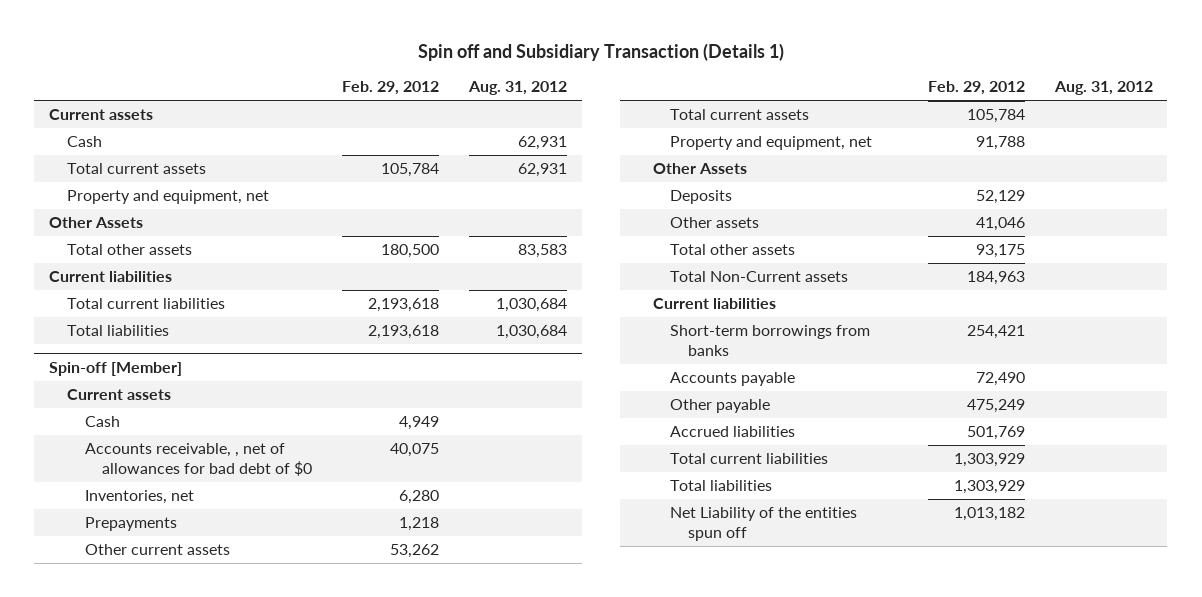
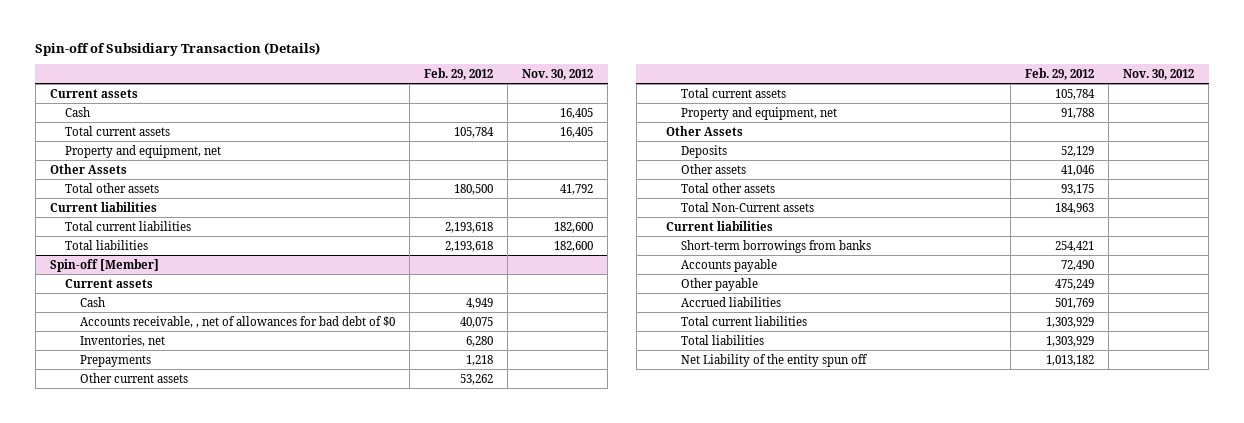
[417,42,784,61] Spin off and Subsidiary Transaction (Details 1) -> [35,41,321,56] Spin-off of Subsidiary Transaction (Details)
[467,81,567,96] Aug. 31, 2012 -> none
none -> [522,68,594,80] Nov. 30, 2012
[670,506,858,541] Net Liability of the entities spun off -> [680,353,868,367] Net Liability of the entity spun off

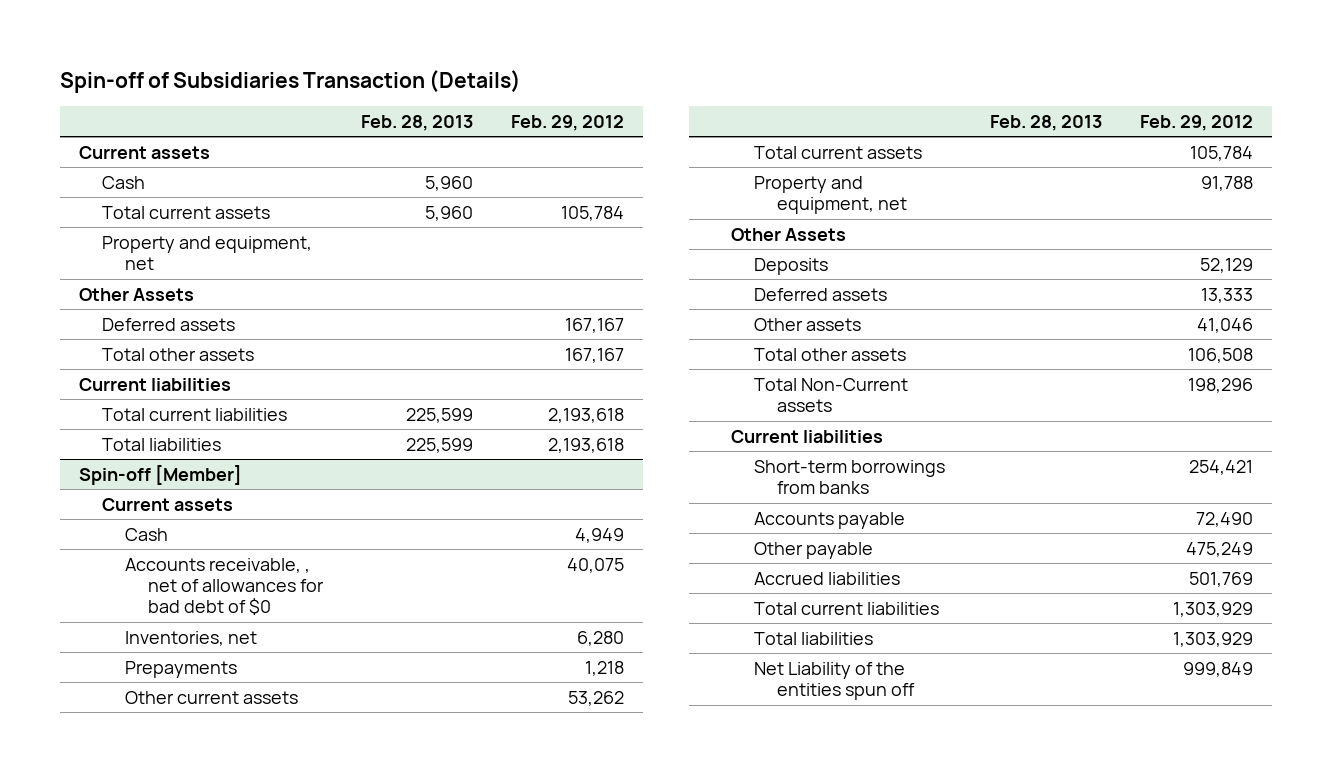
[35,41,321,56] Spin-off of Subsidiary Transaction (Details) -> [59,69,521,93] Spin-off of Subsidiaries Transaction (Details)
[522,68,594,80] Nov. 30, 2012 -> none
none -> [360,114,473,131] Feb. 28, 2013
none -> [101,317,235,331] Deferred assets
[454,183,494,195] 180,500 -> [564,347,624,363] 167,167
none -> [753,287,887,301] Deferred assets
[1061,183,1095,195] 93,175 -> [1187,347,1253,363] 106,508
[1055,202,1095,214] 184,963 -> [1187,377,1253,393] 198,296
[680,353,868,367] Net Liability of the entity spun off -> [753,661,915,701] Net Liability of the entities spun off
[1046,354,1095,366] 1,013,182 -> [1182,661,1253,677] 999,849

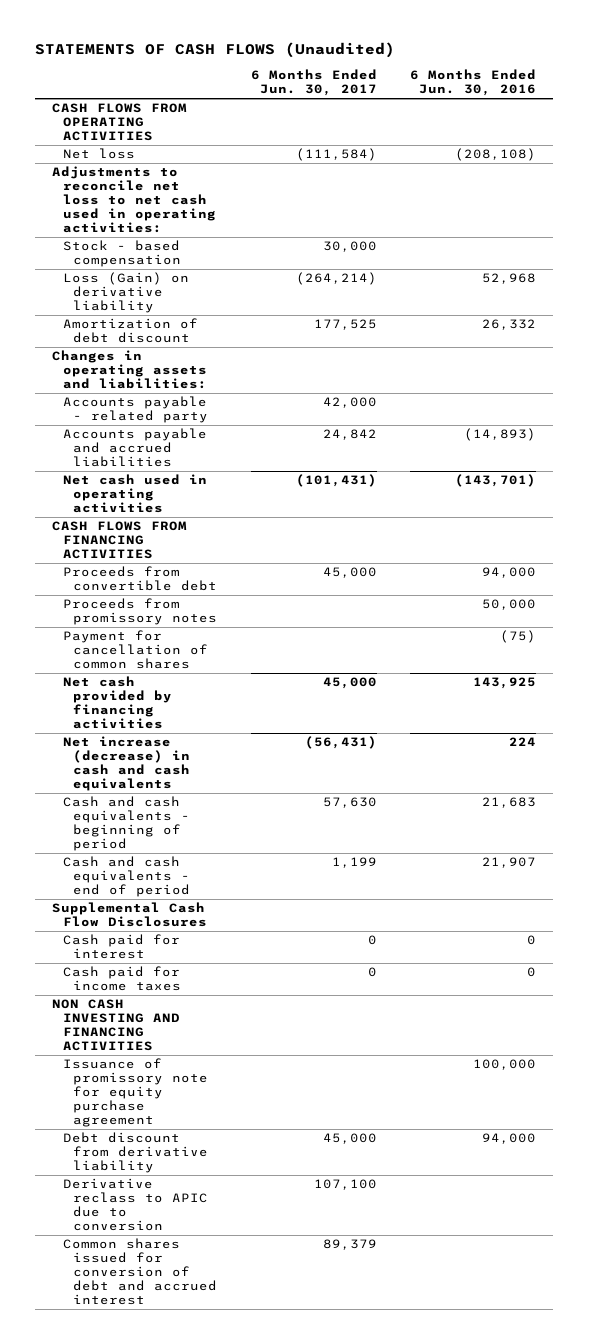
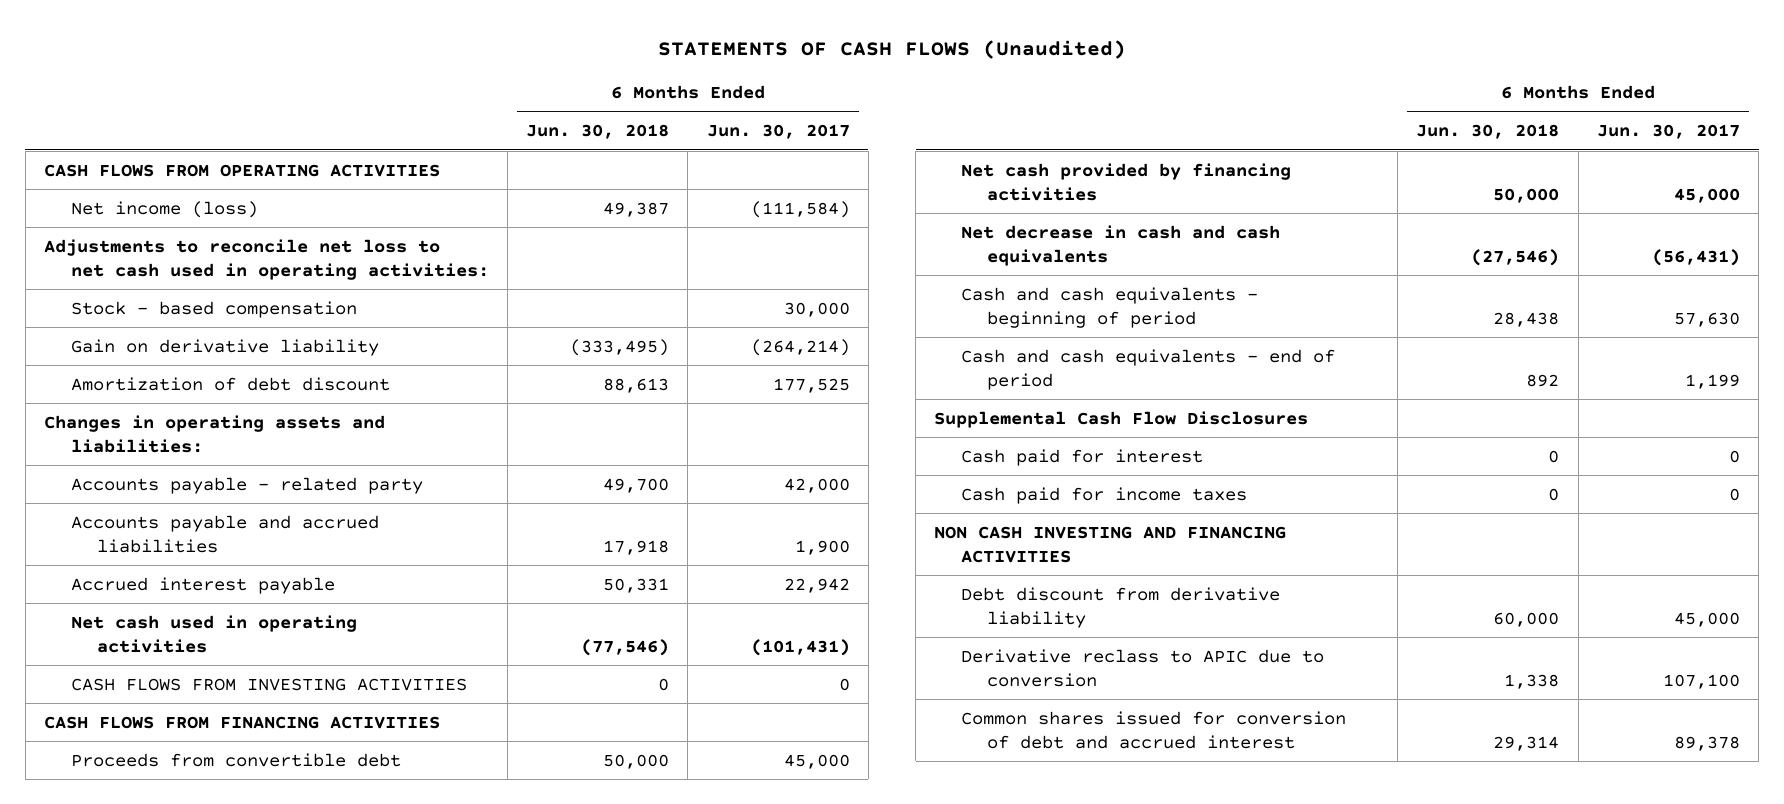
[410,69,537,97] 6 Months Ended Jun. 30, 2016 -> none
none -> [526,124,670,140] Jun. 30, 2018
[62,148,135,160] Net loss -> [70,200,258,218] Net income (loss)
[62,272,189,314] Loss (Gain) on derivative liability -> [70,338,379,356] Gain on derivative liability
[322,429,377,441] 24,842 -> [794,539,850,555] 1,900
none -> [70,576,335,594] Accrued interest payable
none -> [70,677,467,691] CASH FLOWS FROM INVESTING ACTIVITIES
[62,598,217,626] Proceeds from promissory notes -> none
[62,630,208,670] Payment for cancellation of common shares -> none
[62,736,190,792] Net increase (decrease) in cash and cash equivalents -> [960,224,1280,266] Net decrease in cash and cash equivalents
[62,1058,208,1128] Issuance of promissory note for equity purchase agreement -> none
[322,1239,377,1251] 89,379 -> [1673,735,1740,751] 89,378

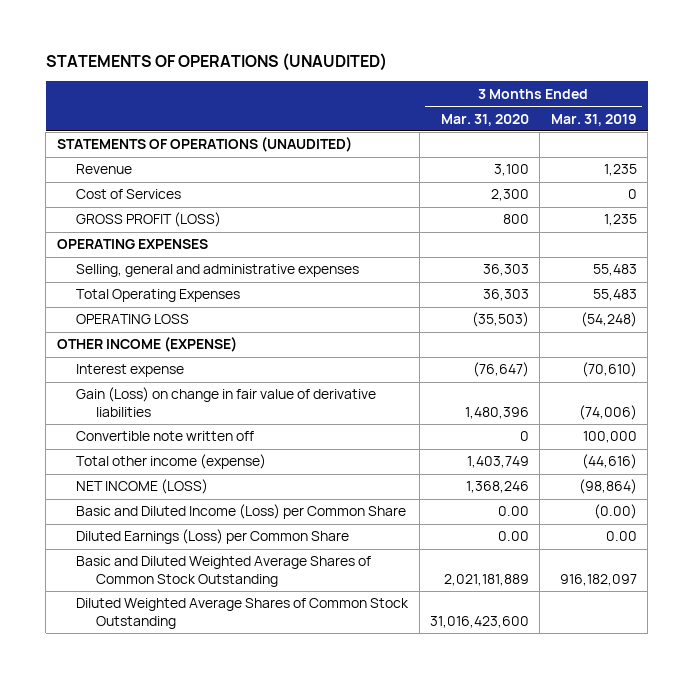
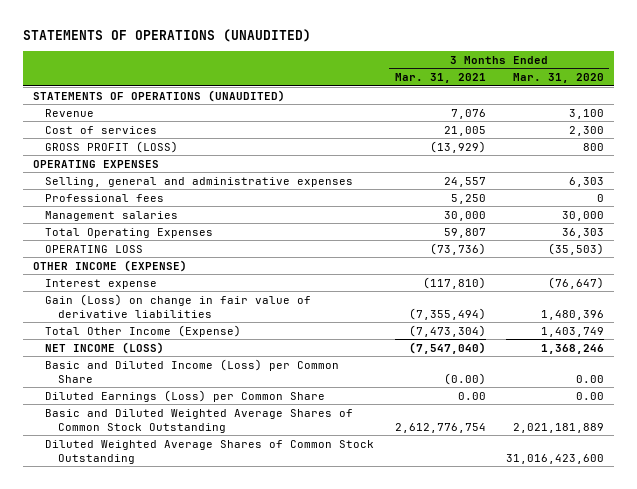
[550,113,637,126] Mar. 31, 2019 -> none
none -> [394,73,486,84] Mar. 31, 2021
[76,189,182,200] Cost of Services -> [45,125,158,134] Cost of services
[482,264,529,277] 36,303 -> [568,176,604,187] 6,303
none -> [45,193,165,202] Professional fees
none -> [45,210,179,221] Management salaries
[76,431,255,442] Convertible note written off -> none
[76,454,267,470] Total other income (expense) -> [45,324,242,337] Total Other Income (Expense)

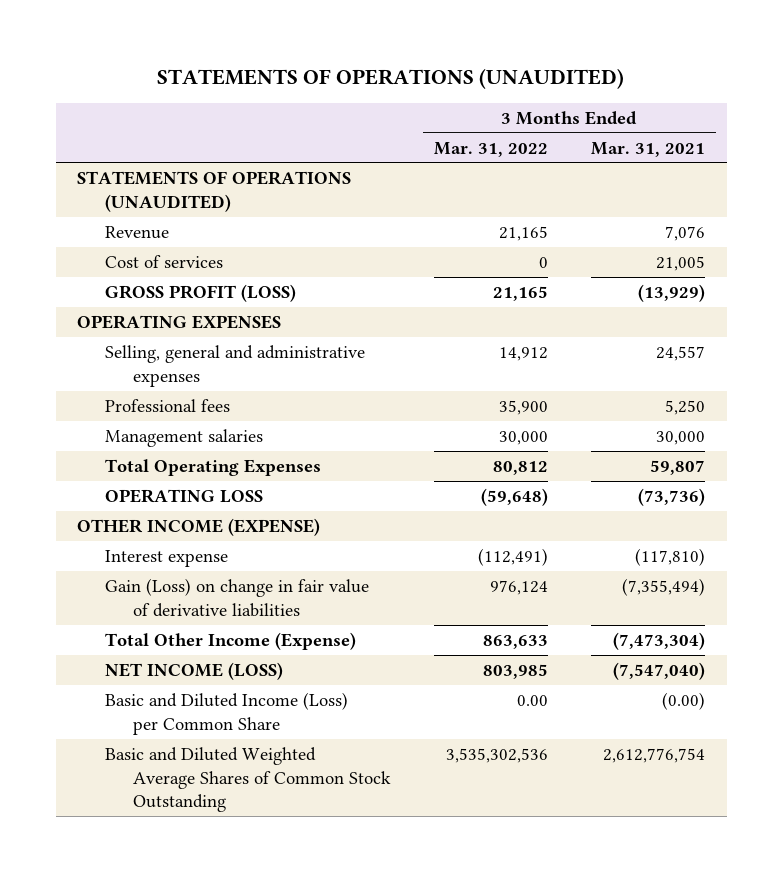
[512,73,604,84] Mar. 31, 2020 -> none
none -> [433,141,548,157] Mar. 31, 2022
[45,389,326,402] Diluted Earnings (Loss) per Common Share -> none
[45,439,375,464] Diluted Weighted Average Shares of Common Stock Outstanding -> none

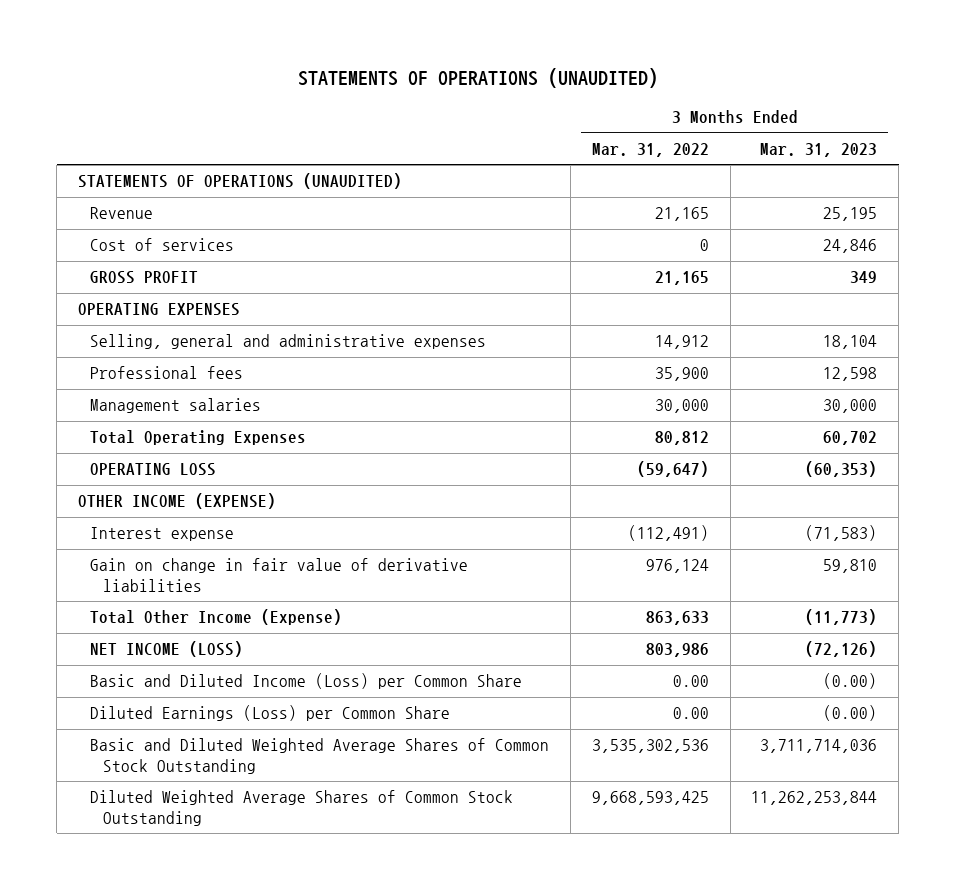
[591,141,706,157] Mar. 31, 2021 -> none
none -> [760,143,878,158] Mar. 31, 2023
[105,283,297,302] GROSS PROFIT (LOSS) -> [90,271,199,285] GROSS PROFIT
[480,487,548,506] (59,648) -> [636,461,709,478] (59,647)
[105,577,370,617] Gain (Loss) on change in fair value of derivative liabilities -> [90,558,469,592] Gain on change in fair value of derivative liabilities
[482,663,548,679] 803,985 -> [645,643,709,658] 803,986
none -> [90,705,451,722] Diluted Earnings (Loss) per Common Share
none -> [90,790,514,826] Diluted Weighted Average Shares of Common Stock Outstanding

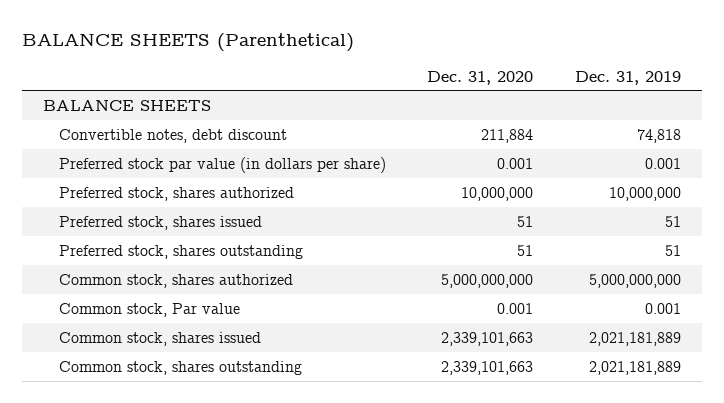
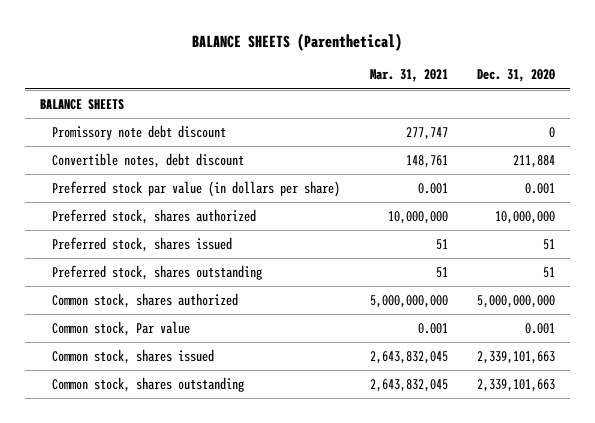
[574,70,681,85] Dec. 31, 2019 -> none
none -> [369,69,448,83] Mar. 31, 2021
none -> [52,124,227,140] Promissory note debt discount

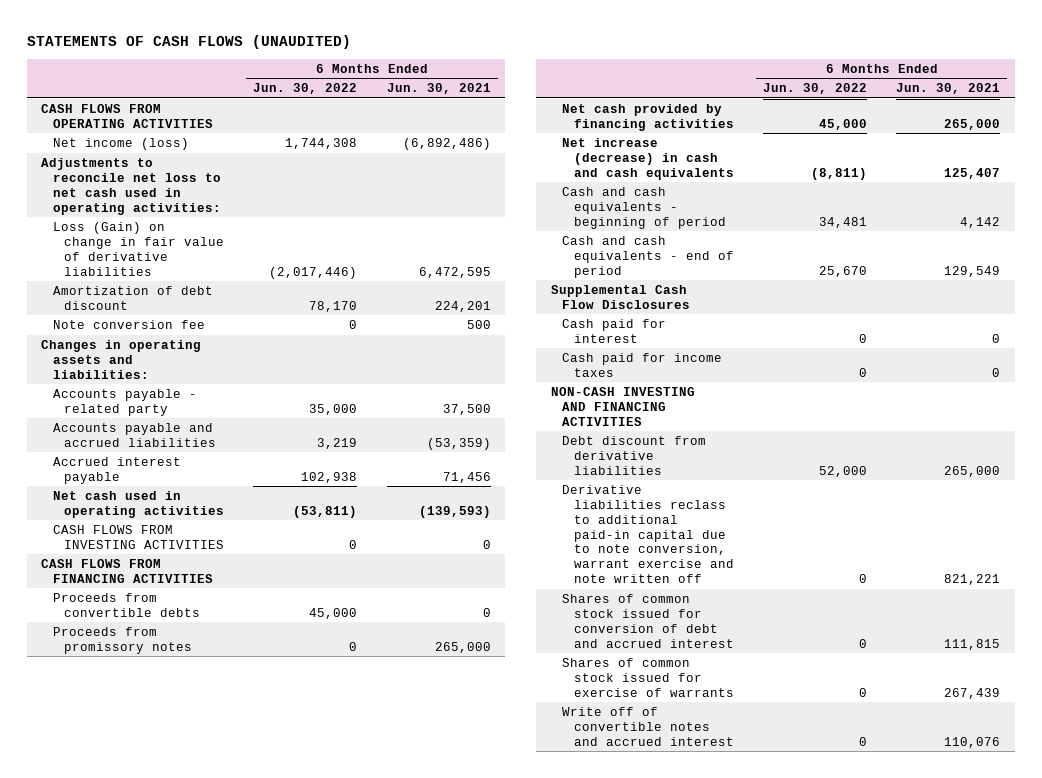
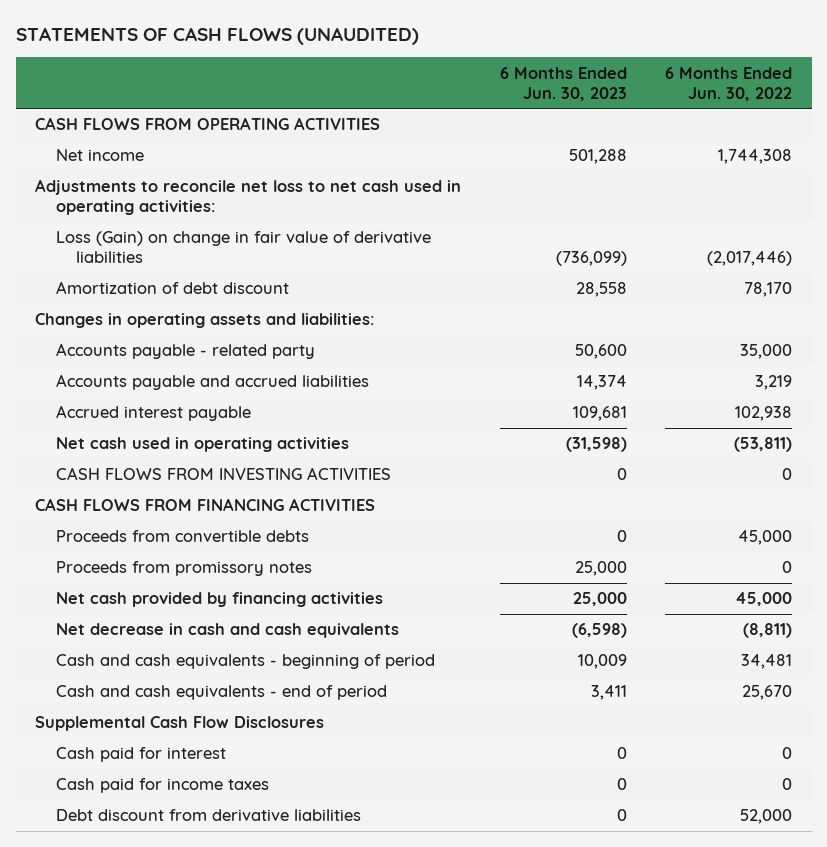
[386,83,491,95] Jun. 30, 2021 -> none
none -> [499,66,627,101] 6 Months Ended Jun. 30, 2023
[52,137,189,150] Net income (loss) -> [55,149,144,162] Net income
[52,319,205,329] Note conversion fee -> none
[562,137,734,180] Net increase (decrease) in cash and cash equivalents -> [55,623,399,639] Net decrease in cash and cash equivalents
[550,386,695,426] NON-CASH INVESTING AND FINANCING ACTIVITIES -> none
[562,484,734,584] Derivative liabilities reclass to additional paid-in capital due to note conversion, warrant exercise and note written off -> none
[562,593,734,648] Shares of common stock issued for conversion of debt and accrued interest -> none
[562,657,734,697] Shares of common stock issued for exercise of warrants -> none
[562,706,734,746] Write off of convertible notes and accrued interest -> none

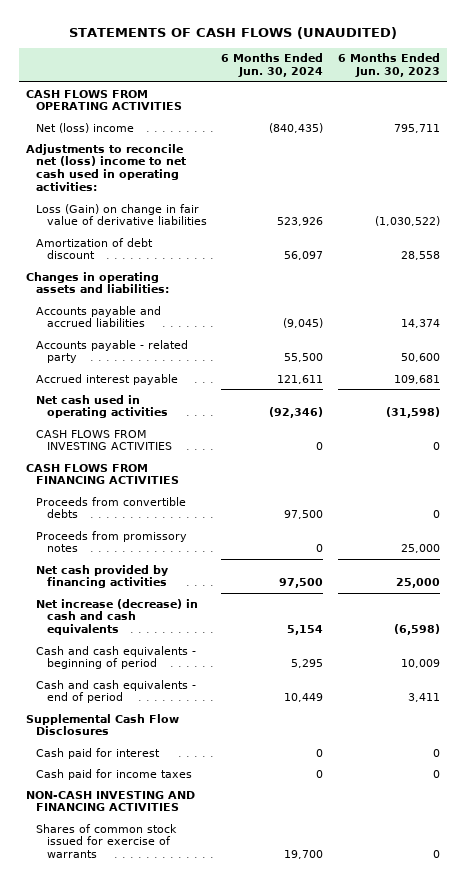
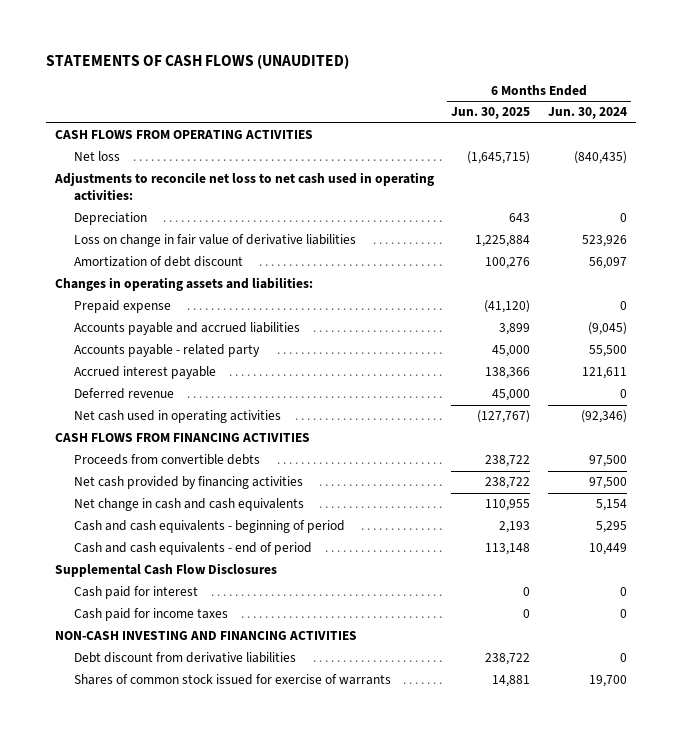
[337,53,440,78] 6 Months Ended Jun. 30, 2023 -> none
none -> [451,107,531,120] Jun. 30, 2025
[36,122,135,133] Net (loss) income -> [73,151,120,162] Net loss
[26,143,187,192] Adjustments to reconcile net (loss) income to net cash used in operating activities: -> [53,172,434,202] Adjustments to reconcile net loss to net cash used in operating activities:
none -> [73,212,147,226] Depreciation
[36,203,207,226] Loss (Gain) on change in fair value of derivative liabilities -> [73,234,356,248] Loss on change in fair value of derivative liabilities
none -> [73,300,171,314] Prepaid expense
none -> [73,388,174,400] Deferred revenue
[36,429,172,451] CASH FLOWS FROM INVESTING ACTIVITIES -> none
[36,530,188,553] Proceeds from promissory notes -> none
[36,598,199,636] Net increase (decrease) in cash and cash equivalents -> [73,498,304,512] Net change in cash and cash equivalents
none -> [73,652,296,664] Debt discount from derivative liabilities

